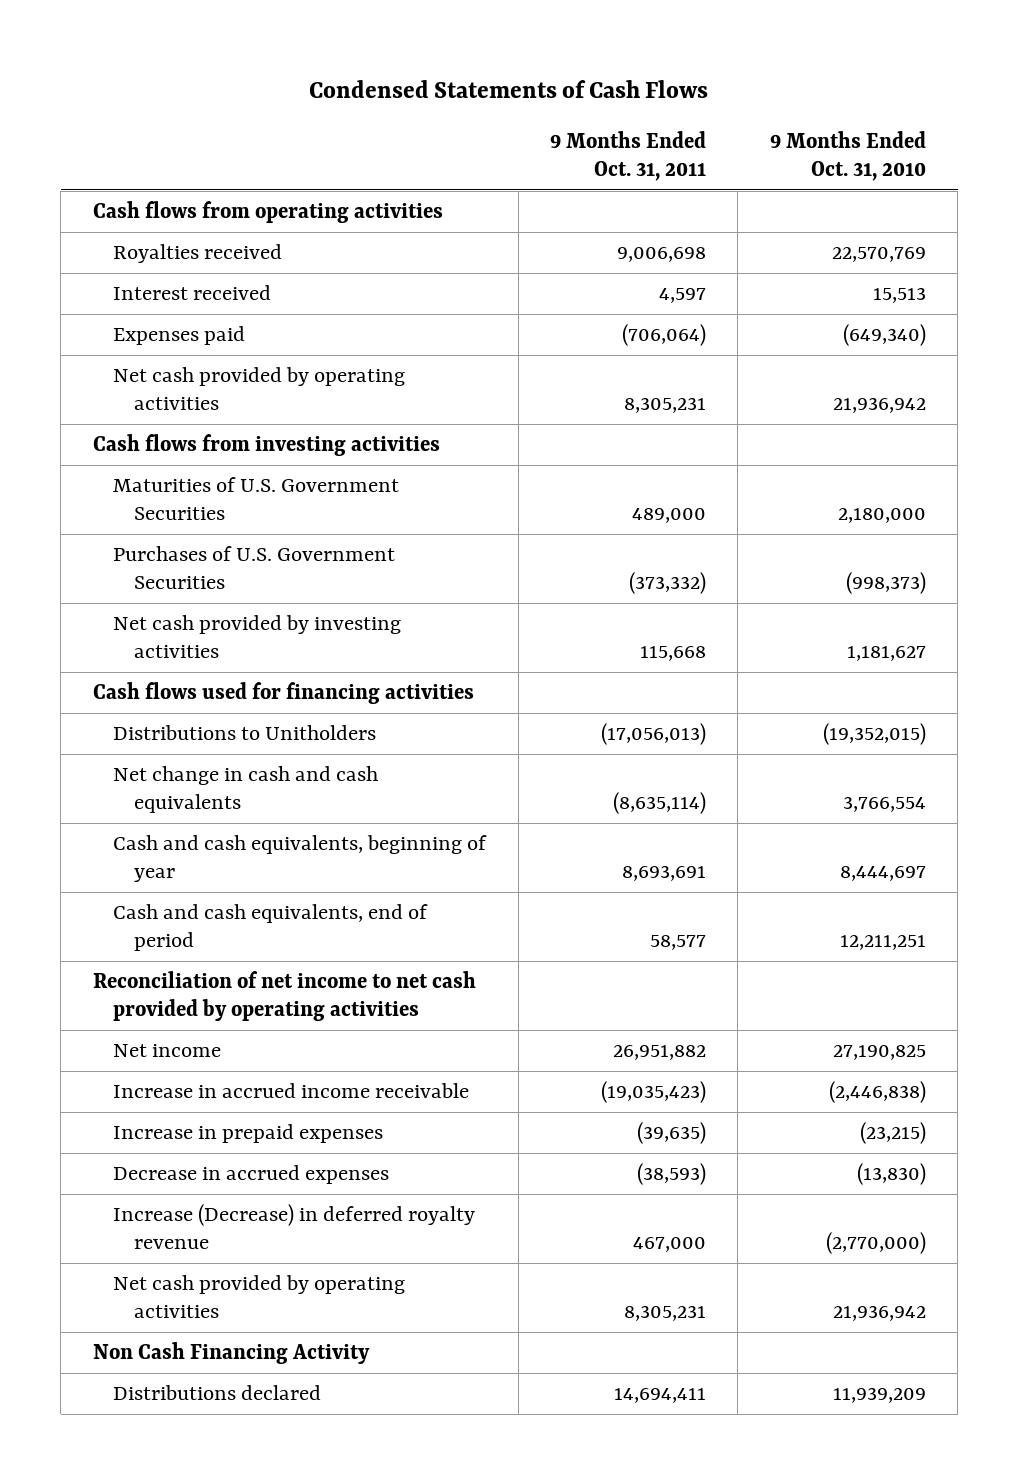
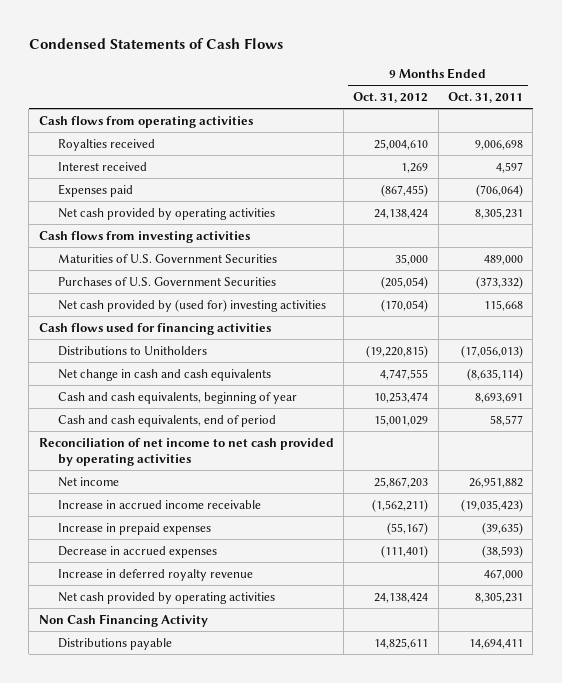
[769,131,926,182] 9 Months Ended Oct. 31, 2010 -> none
none -> [353,92,429,104] Oct. 31, 2012
[113,615,402,659] Net cash provided by investing activities -> [57,298,326,312] Net cash provided by (used for) investing activities
[113,1204,476,1250] Increase (Decrease) in deferred royalty revenue -> [57,568,253,581] Increase in deferred royalty revenue
[113,1385,322,1401] Distributions declared -> [57,637,172,650] Distributions payable

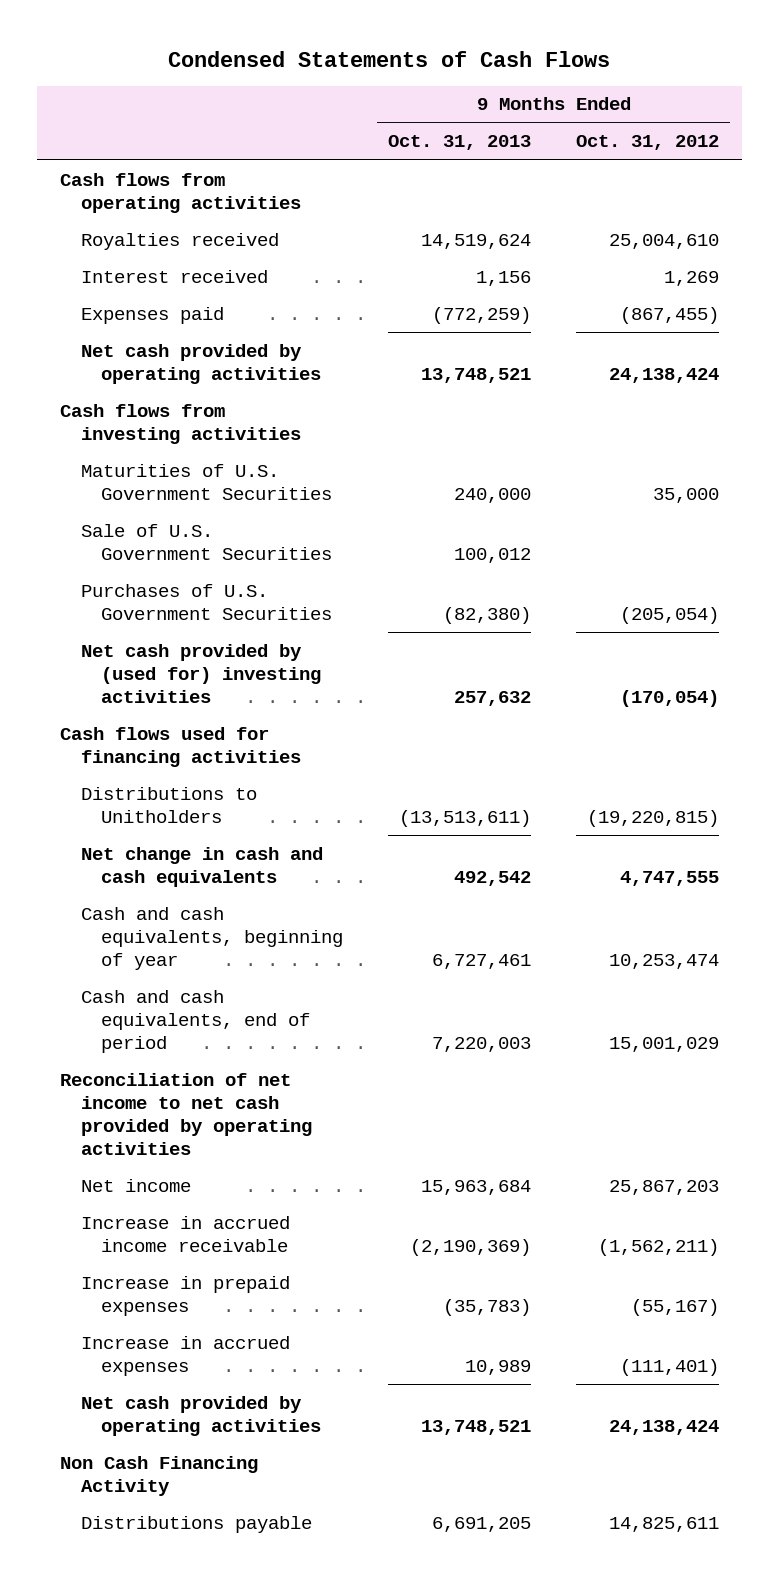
[447,92,523,104] Oct. 31, 2011 -> none
none -> [388,135,532,151] Oct. 31, 2013
none -> [80,523,333,560] Sale of U.S. Government Securities
[57,568,253,581] Increase in deferred royalty revenue -> none
[57,545,217,558] Decrease in accrued expenses -> [80,1335,290,1376] Increase in accrued expenses

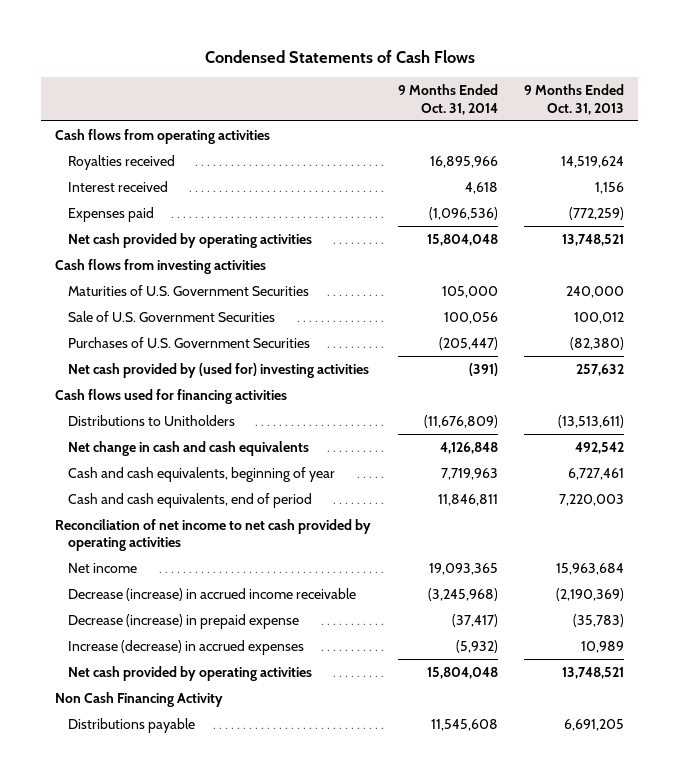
[576,135,720,151] Oct. 31, 2012 -> none
none -> [397,84,498,115] 9 Months Ended Oct. 31, 2014
[80,1215,290,1252] Increase in accrued income receivable -> [68,587,357,601] Decrease (increase) in accrued income receivable
[80,1275,290,1316] Increase in prepaid expenses -> [68,613,300,629] Decrease (increase) in prepaid expense
[80,1335,290,1376] Increase in accrued expenses -> [68,639,305,655] Increase (decrease) in accrued expenses

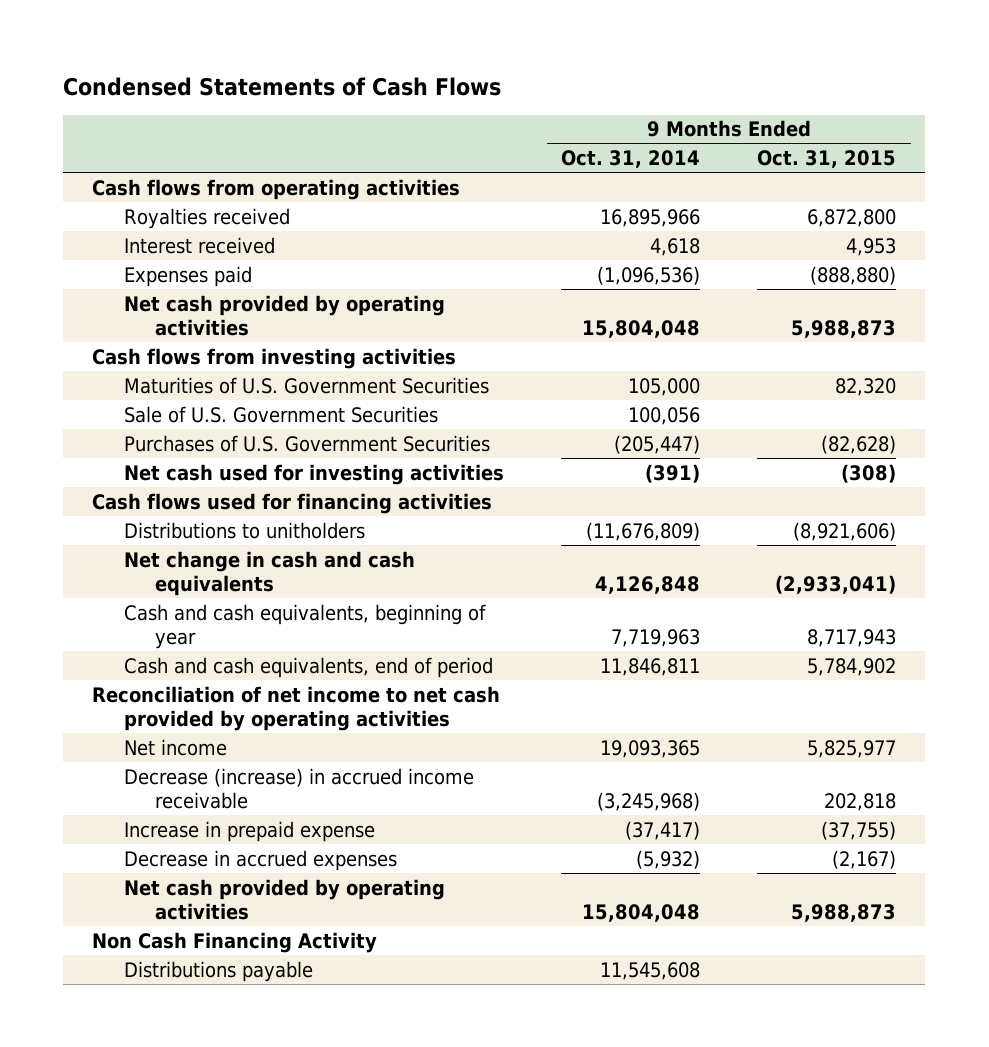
[524,84,625,115] 9 Months Ended Oct. 31, 2013 -> none
none -> [757,150,897,169] Oct. 31, 2015
[68,362,370,378] Net cash provided by (used for) investing activities -> [123,463,504,485] Net cash used for investing activities
[68,414,236,426] Distributions to Unitholders -> [123,521,365,539] Distributions to unitholders
[68,613,300,629] Decrease (increase) in prepaid expense -> [123,820,375,842] Increase in prepaid expense
[68,639,305,655] Increase (decrease) in accrued expenses -> [123,849,397,871] Decrease in accrued expenses

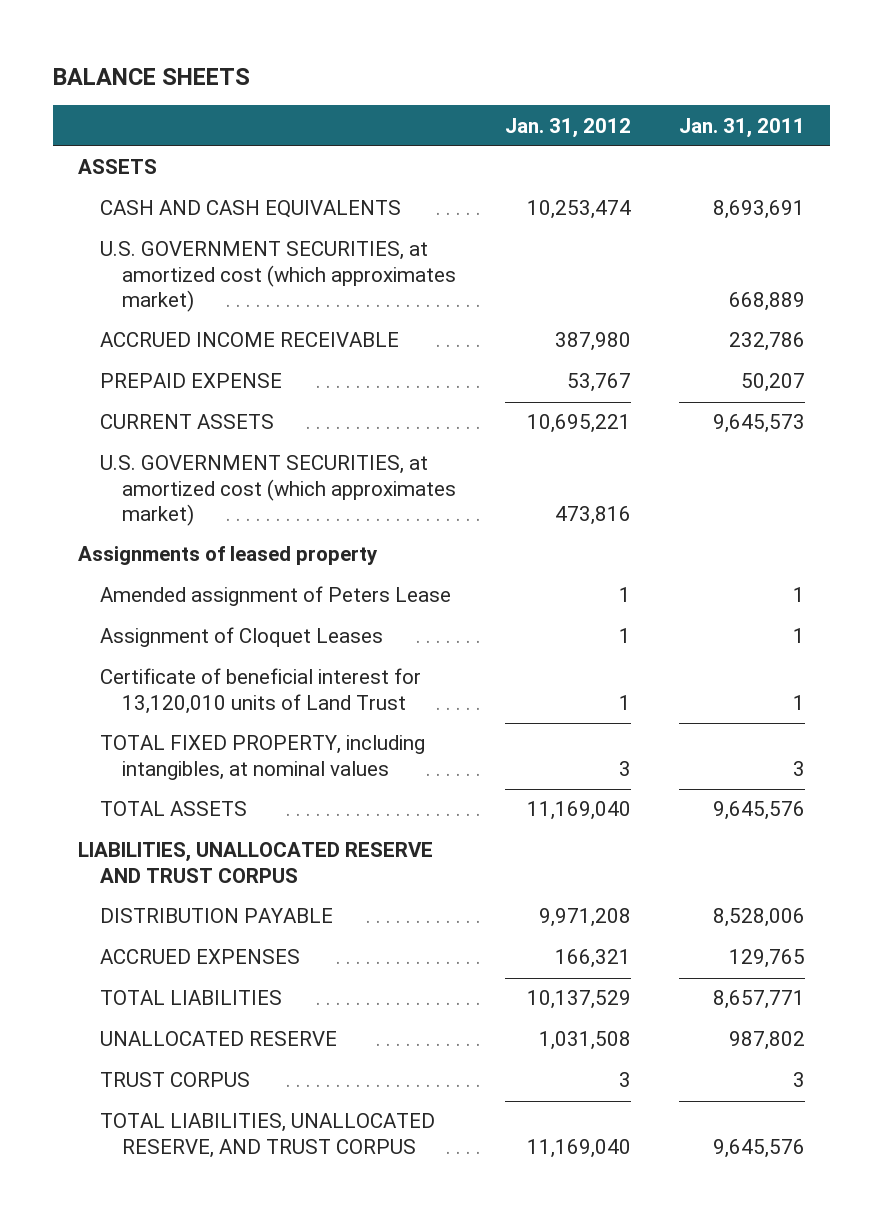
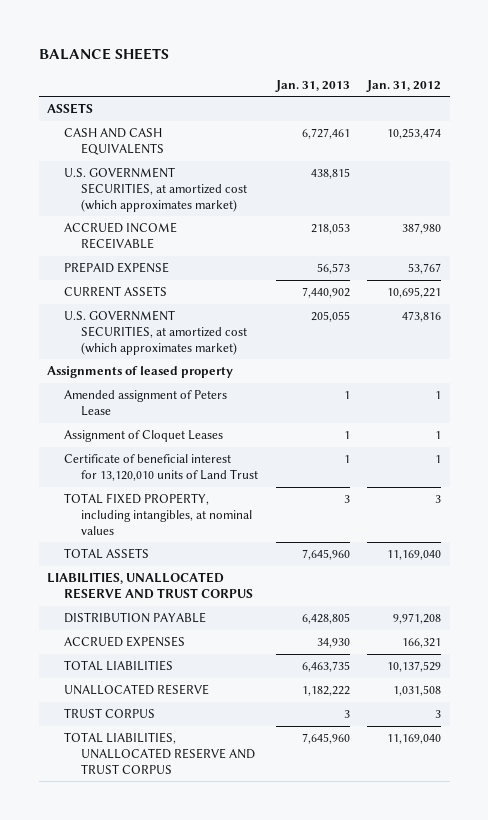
[679,117,806,138] Jan. 31, 2011 -> none
none -> [274,79,350,92] Jan. 31, 2013
[99,1113,435,1158] TOTAL LIABILITIES, UNALLOCATED RESERVE, AND TRUST CORPUS -> [64,732,256,774] TOTAL LIABILITIES, UNALLOCATED RESERVE AND TRUST CORPUS

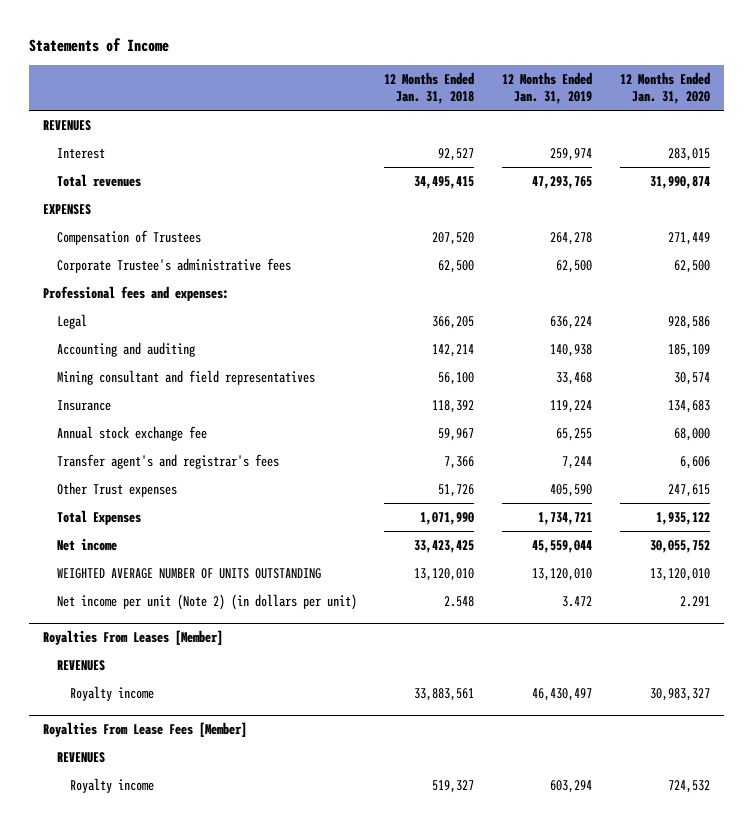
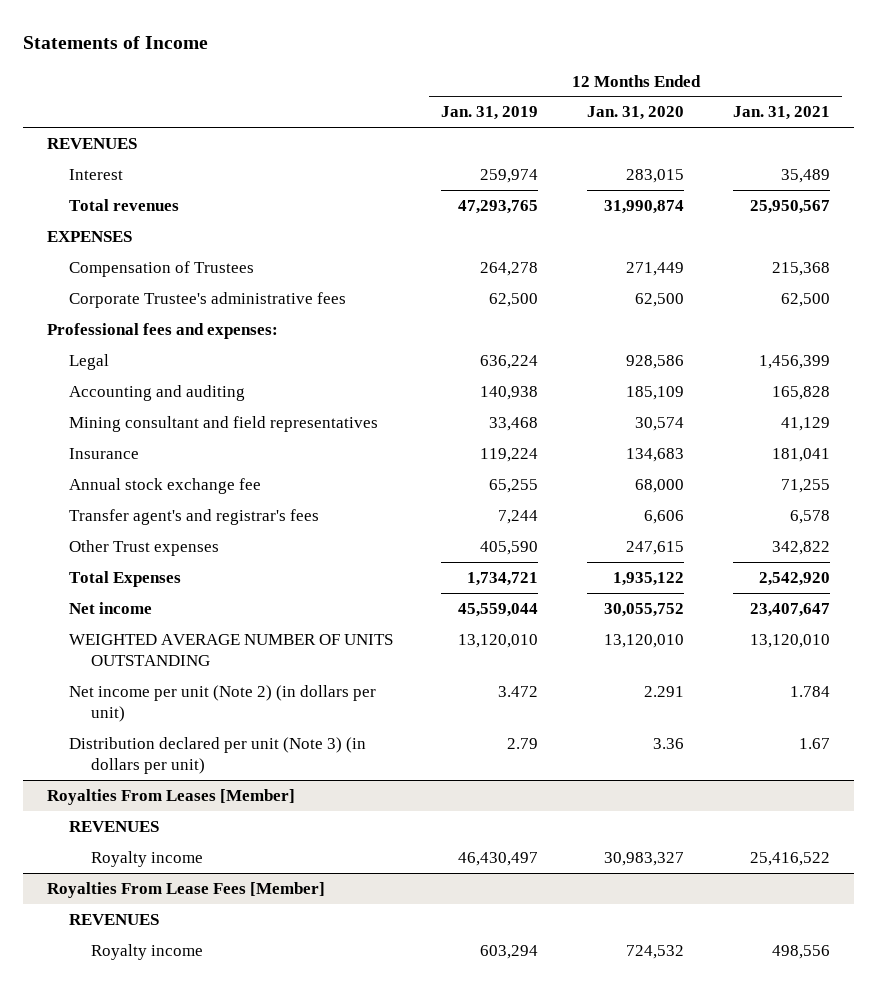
[384,71,475,105] 12 Months Ended Jan. 31, 2018 -> none
none -> [732,106,830,121] Jan. 31, 2021
none -> [68,736,366,775] Distribution declared per unit (Note 3) (in dollars per unit)

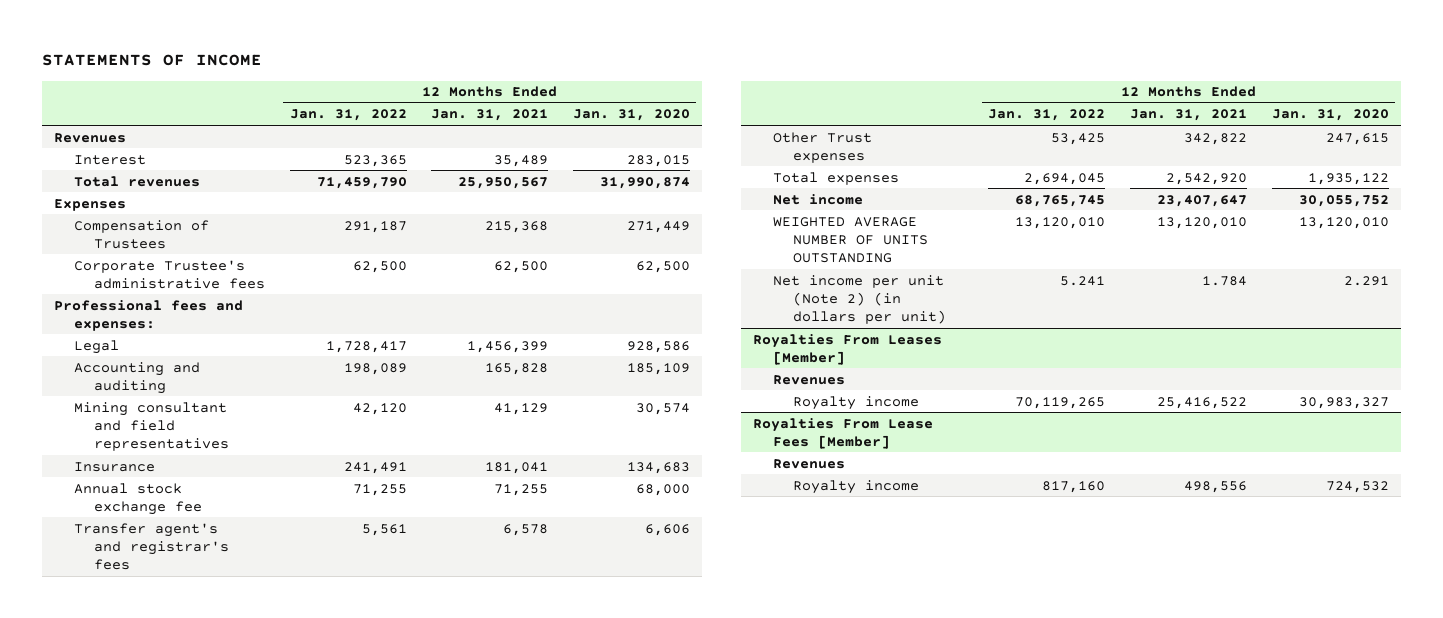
[22,35,208,49] Statements of Income -> [41,54,262,67] STATEMENTS OF INCOME
[441,106,539,121] Jan. 31, 2019 -> none
none -> [289,109,407,122] Jan. 31, 2022
[46,137,137,149] REVENUES -> [54,132,127,143] Revenues
[46,230,132,242] EXPENSES -> [54,198,127,211] Expenses
[68,570,181,587] Total Expenses -> [772,171,899,185] Total expenses
[68,736,366,775] Distribution declared per unit (Note 3) (in dollars per unit) -> none
[68,820,159,832] REVENUES -> [772,374,845,385] Revenues
[68,913,159,925] REVENUES -> [772,458,845,469] Revenues

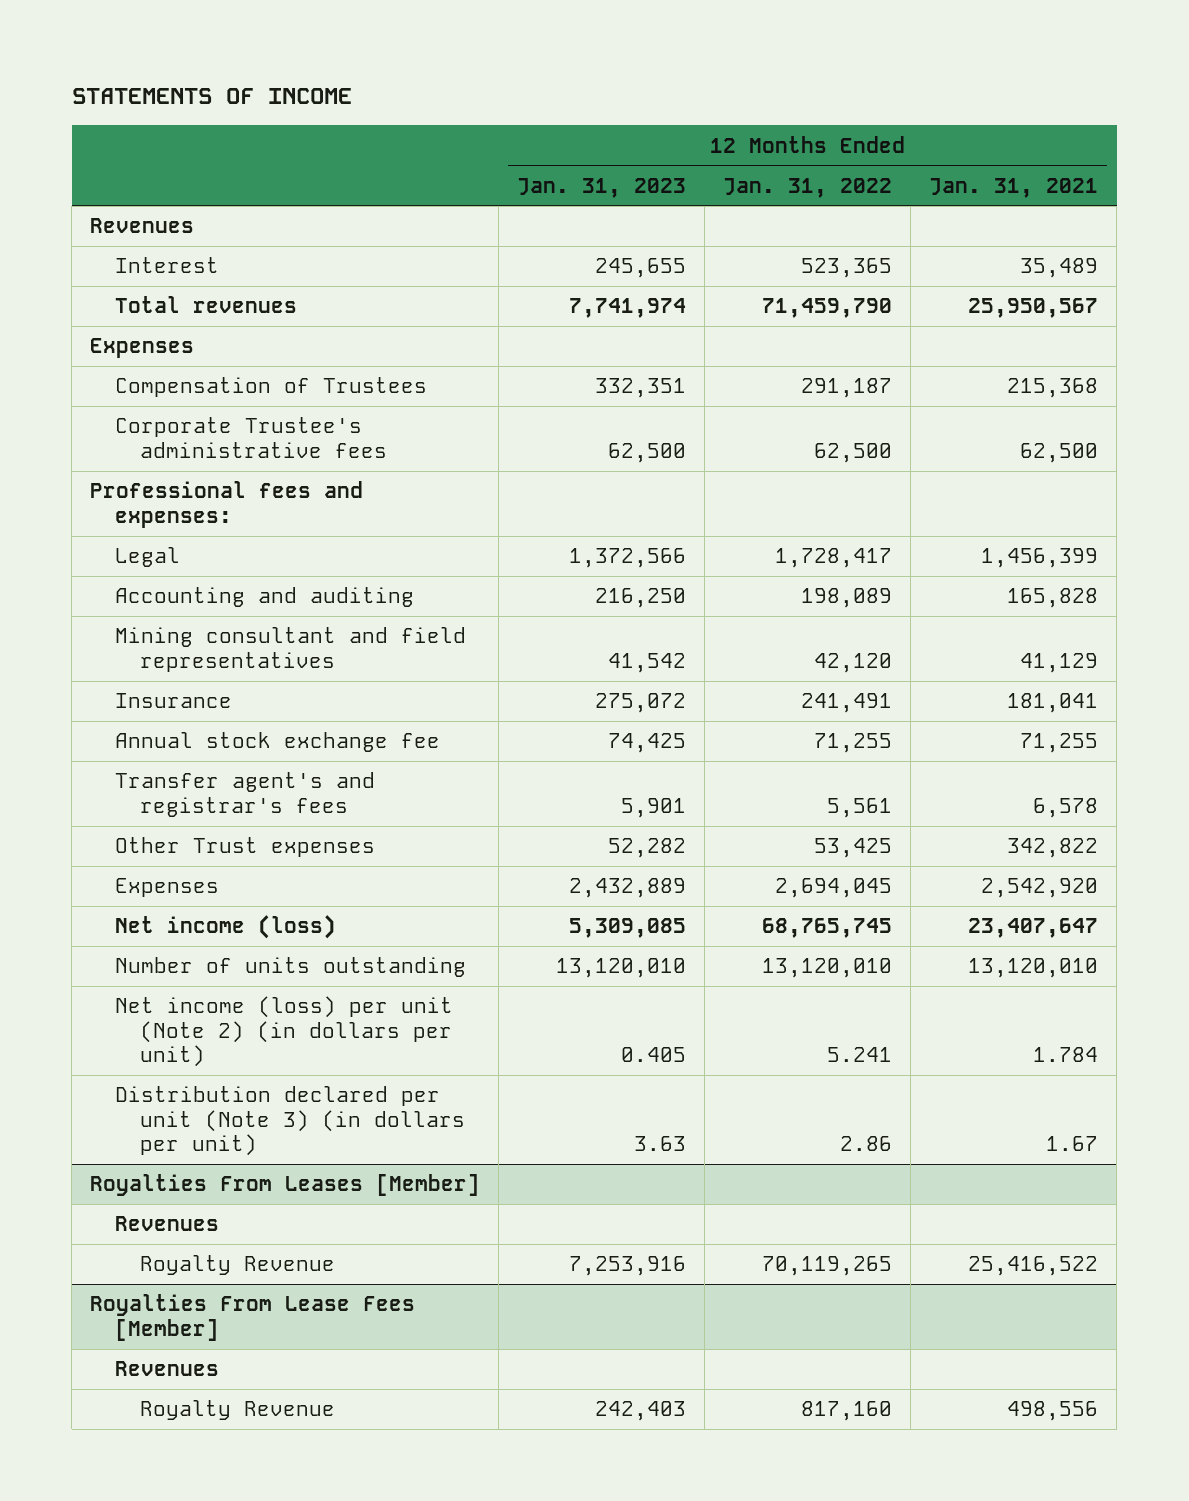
[573,109,691,122] Jan. 31, 2020 -> none
none -> [517,177,687,198] Jan. 31, 2023
[772,171,899,185] Total expenses -> [115,878,220,898] Expenses
[772,193,863,205] Net income -> [115,915,337,940] Net income (loss)
[772,216,928,264] WEIGHTED AVERAGE NUMBER OF UNITS OUTSTANDING -> [115,957,467,978] Number of units outstanding
[772,274,946,325] Net income per unit (Note 2) (in dollars per unit) -> [115,996,454,1068] Net income (loss) per unit (Note 2) (in dollars per unit)
none -> [115,1086,465,1157] Distribution declared per unit (Note 3) (in dollars per unit)
[792,395,919,410] Royalty income -> [139,1255,335,1276] Royalty Revenue
[792,479,919,494] Royalty income -> [139,1400,335,1421] Royalty Revenue

